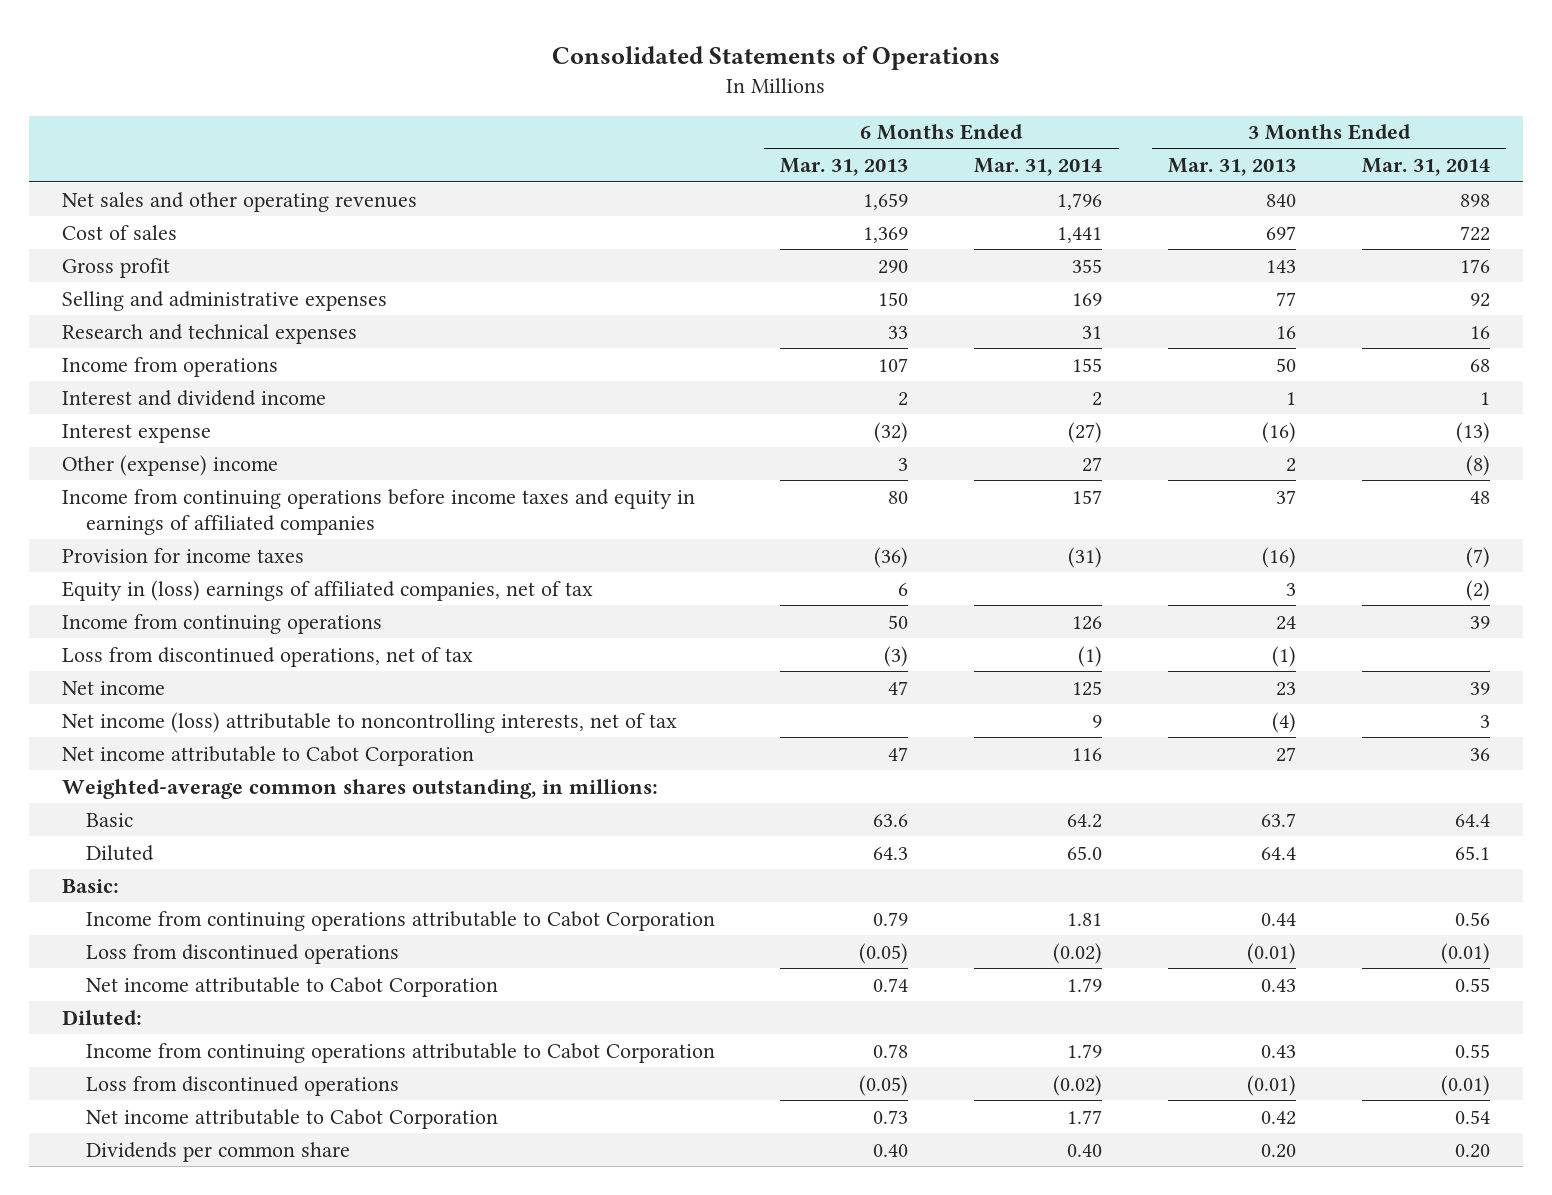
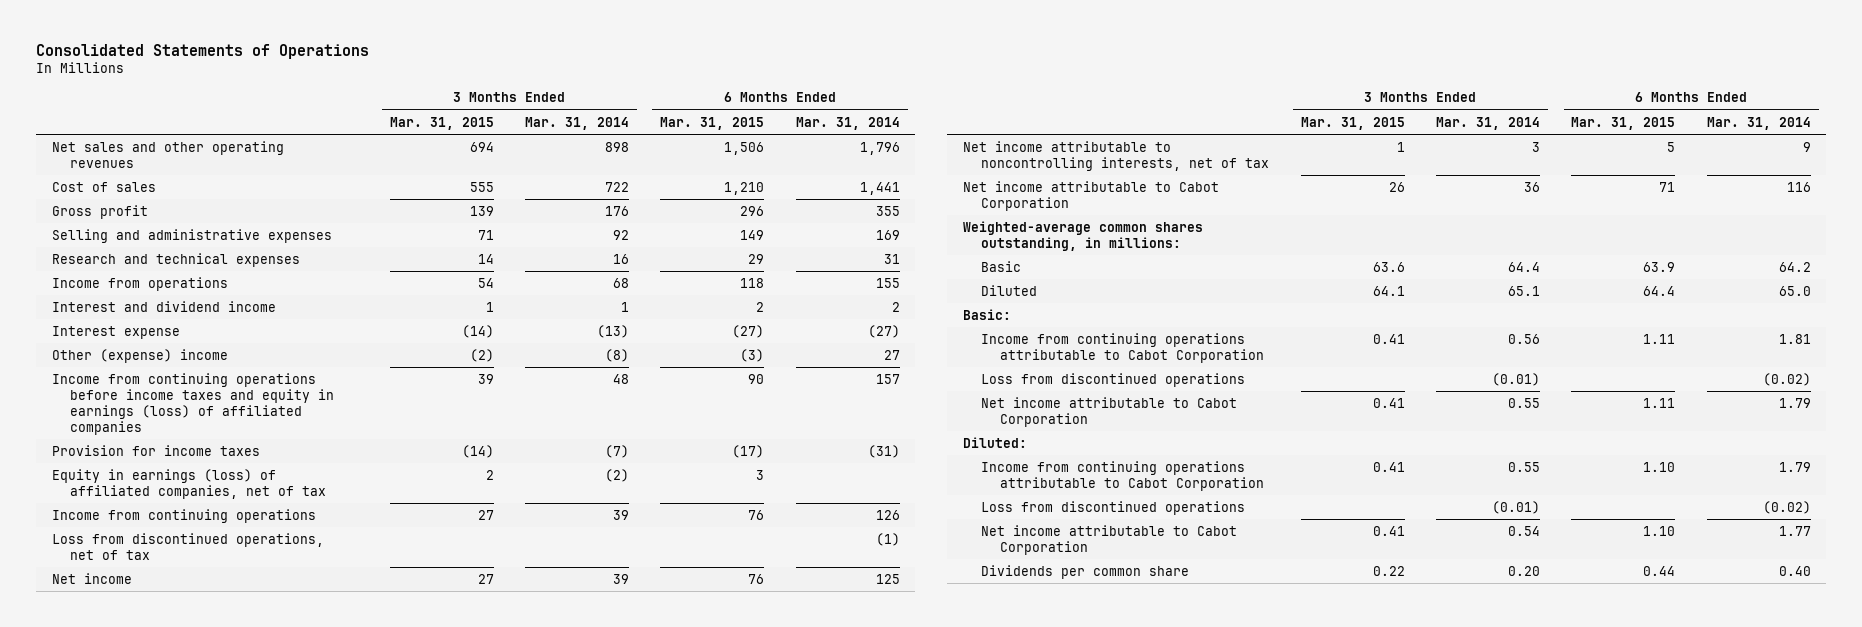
[780,158,909,177] Mar. 31, 2013 -> none
[1168,158,1297,177] Mar. 31, 2013 -> none
none -> [389,116,494,130] Mar. 31, 2015
none -> [660,116,765,130] Mar. 31, 2015
[62,488,696,536] Income from continuing operations before income taxes and equity in earnings of affiliated companies -> [51,372,335,435] Income from continuing operations before income taxes and equity in earnings (loss) of affiliated companies
[62,579,594,601] Equity in (loss) earnings of affiliated companies, net of tax -> [51,468,327,499] Equity in earnings (loss) of affiliated companies, net of tax
[62,711,678,733] Net income (loss) attributable to noncontrolling interests, net of tax -> [962,140,1270,171] Net income attributable to noncontrolling interests, net of tax

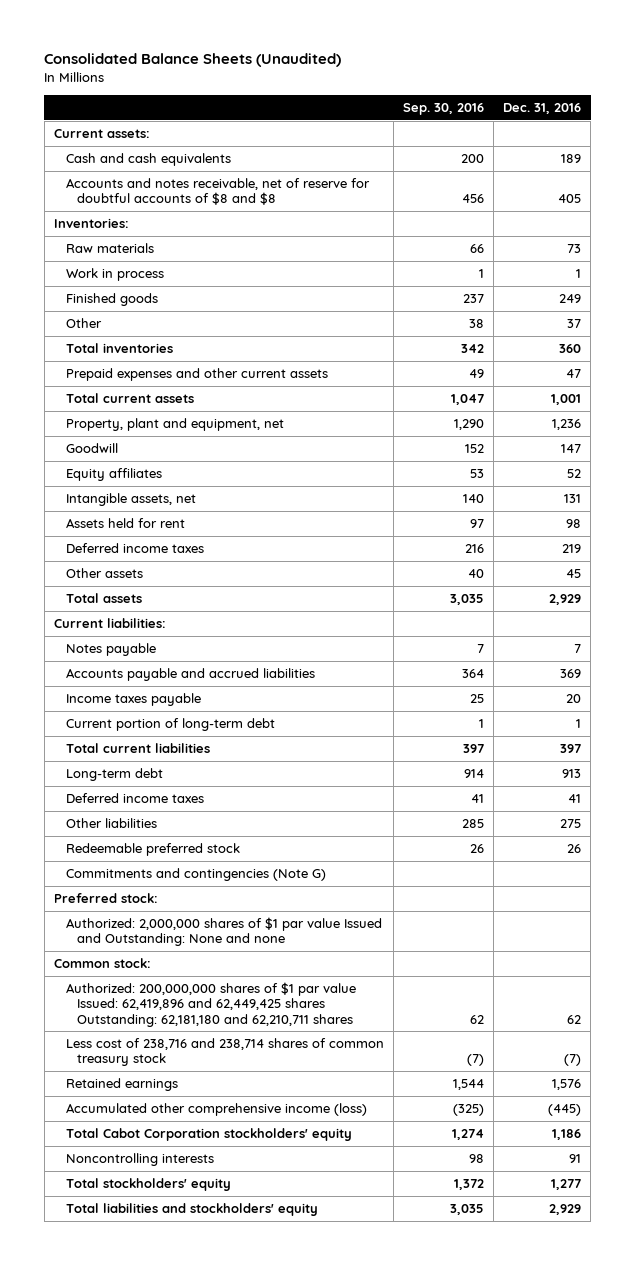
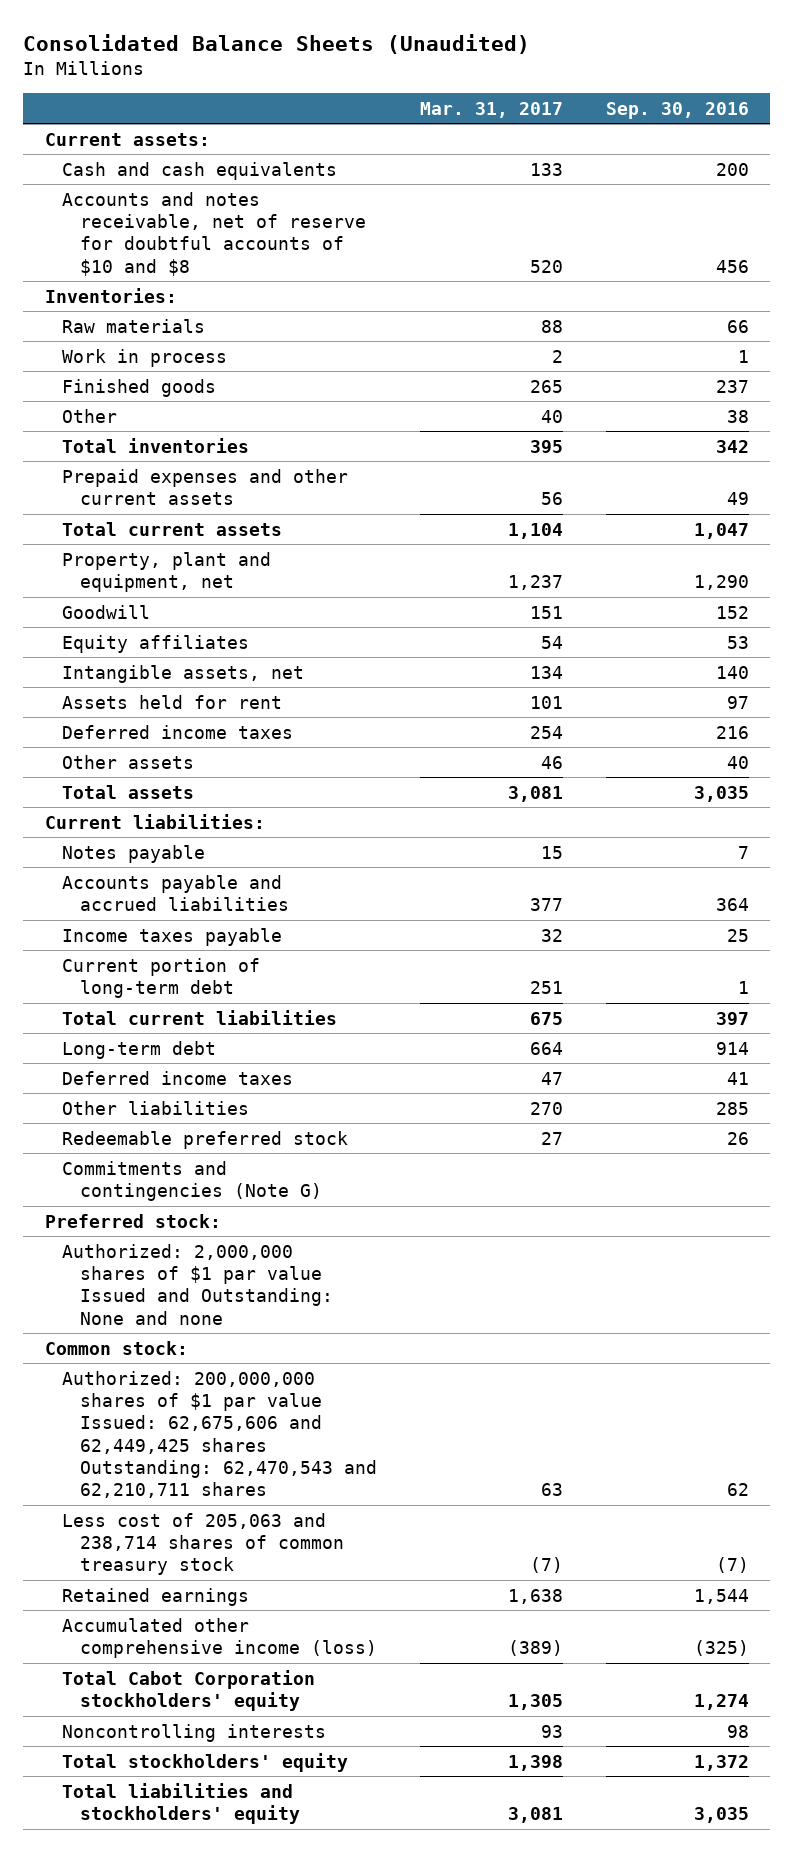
[503,102,582,114] Dec. 31, 2016 -> none
none -> [419,101,563,118] Mar. 31, 2017
[65,178,370,206] Accounts and notes receivable, net of reserve for doubtful accounts of $8 and $8 -> [62,191,366,276] Accounts and notes receivable, net of reserve for doubtful accounts of $10 and $8
[65,982,356,1027] Authorized: 200,000,000 shares of $1 par value Issued: 62,419,896 and 62,449,425 shares Outstanding: 62,181,180 and 62,210,711 shares -> [62,1370,377,1499] Authorized: 200,000,000 shares of $1 par value Issued: 62,675,606 and 62,449,425 shares Outstanding: 62,470,543 and 62,210,711 shares
[65,1038,384,1067] Less cost of 238,716 and 238,714 shares of common treasury stock -> [62,1512,344,1576] Less cost of 205,063 and 238,714 shares of common treasury stock

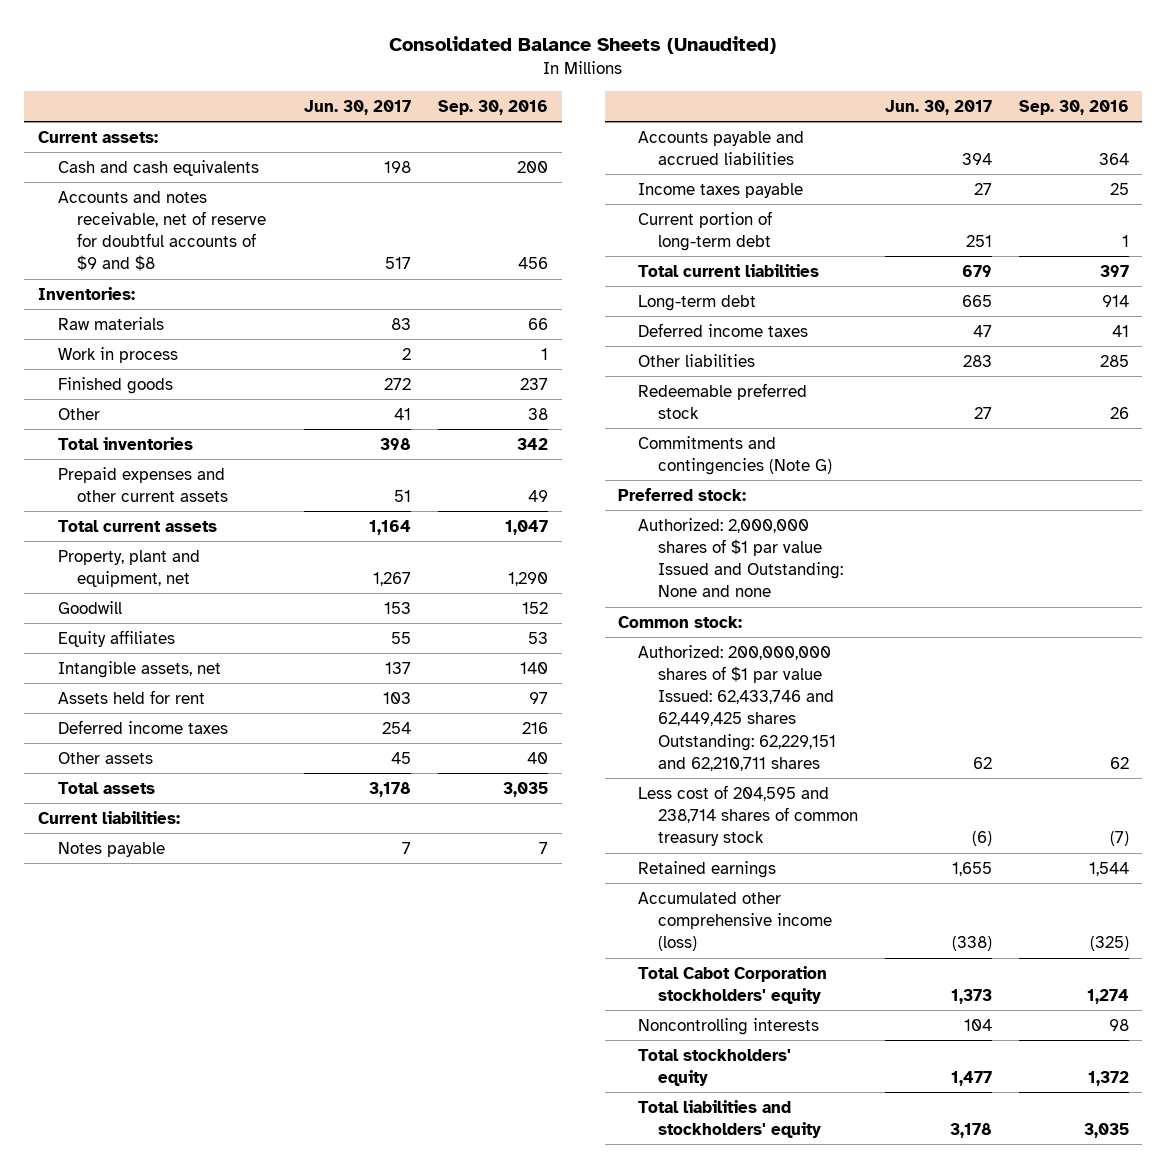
[419,101,563,118] Mar. 31, 2017 -> none
none -> [304,100,412,116] Jun. 30, 2017
[62,191,366,276] Accounts and notes receivable, net of reserve for doubtful accounts of $10 and $8 -> [57,191,267,272] Accounts and notes receivable, net of reserve for doubtful accounts of $9 and $8
[62,1370,377,1499] Authorized: 200,000,000 shares of $1 par value Issued: 62,675,606 and 62,449,425 shares Outstanding: 62,470,543 and 62,210,711 shares -> [638,645,837,771] Authorized: 200,000,000 shares of $1 par value Issued: 62,433,746 and 62,449,425 shares Outstanding: 62,229,151 and 62,210,711 shares
[62,1512,344,1576] Less cost of 205,063 and 238,714 shares of common treasury stock -> [638,785,859,847] Less cost of 204,595 and 238,714 shares of common treasury stock

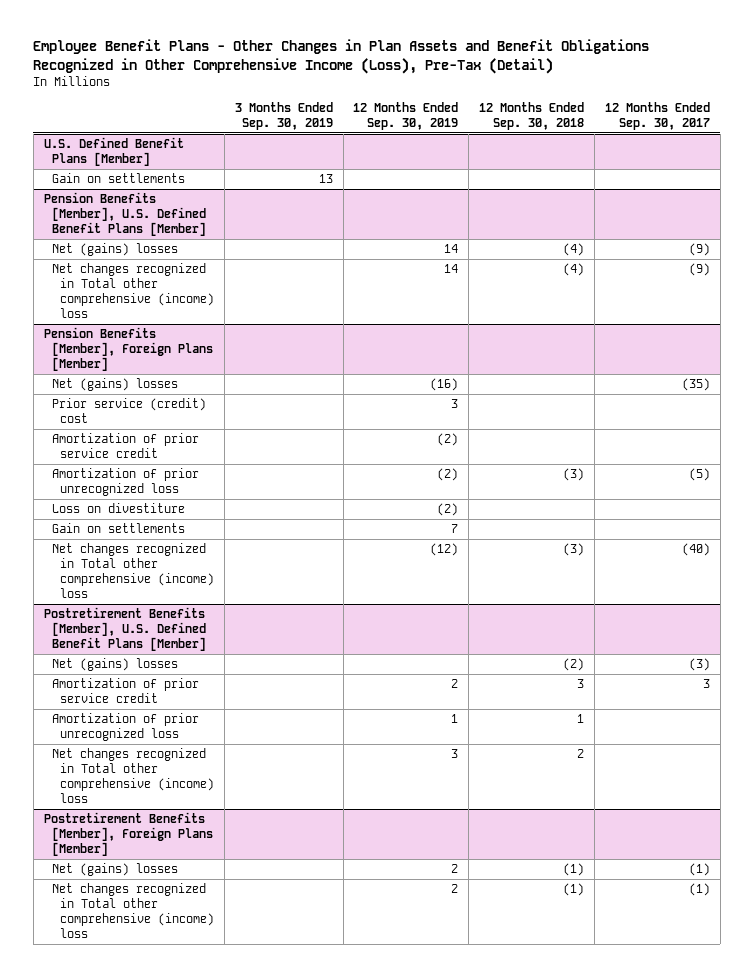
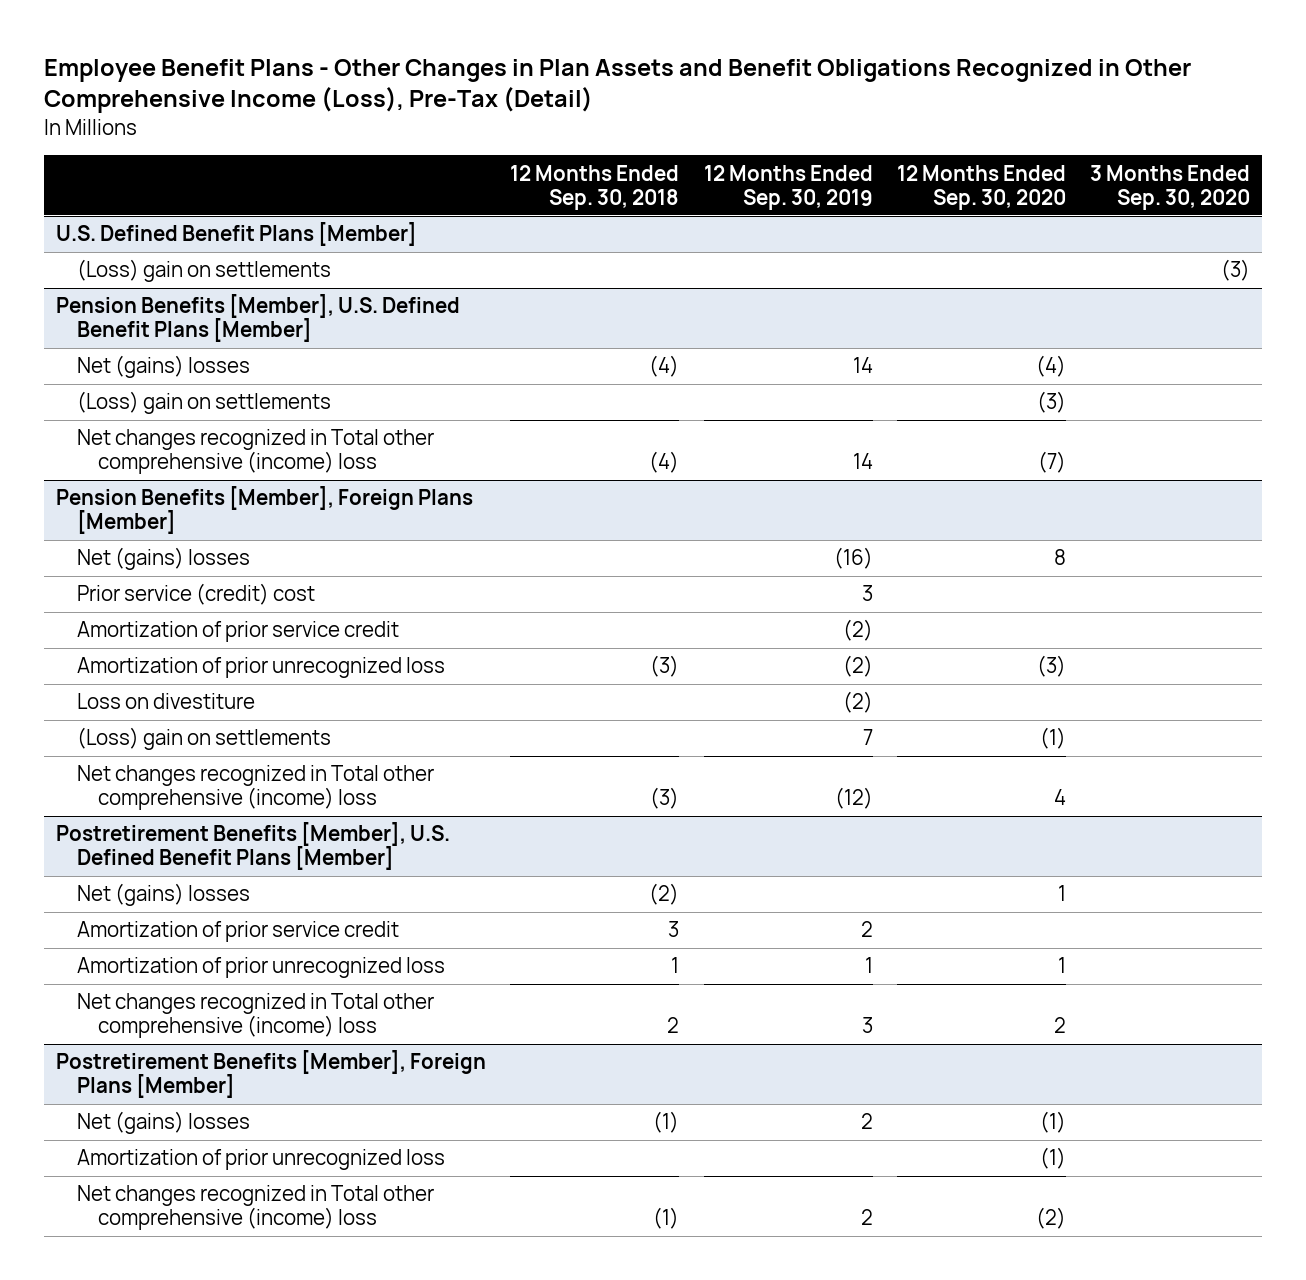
[234,101,333,130] 3 Months Ended Sep. 30, 2019 -> none
[604,101,710,130] 12 Months Ended Sep. 30, 2017 -> none
none -> [897,164,1067,210] 12 Months Ended Sep. 30, 2020
none -> [1090,164,1251,210] 3 Months Ended Sep. 30, 2020
[51,173,185,184] Gain on settlements -> [77,259,332,283] (Loss) gain on settlements
none -> [77,391,332,415] (Loss) gain on settlements
[51,523,185,534] Gain on settlements -> [77,727,332,751] (Loss) gain on settlements
none -> [77,1149,446,1171] Amortization of prior unrecognized loss

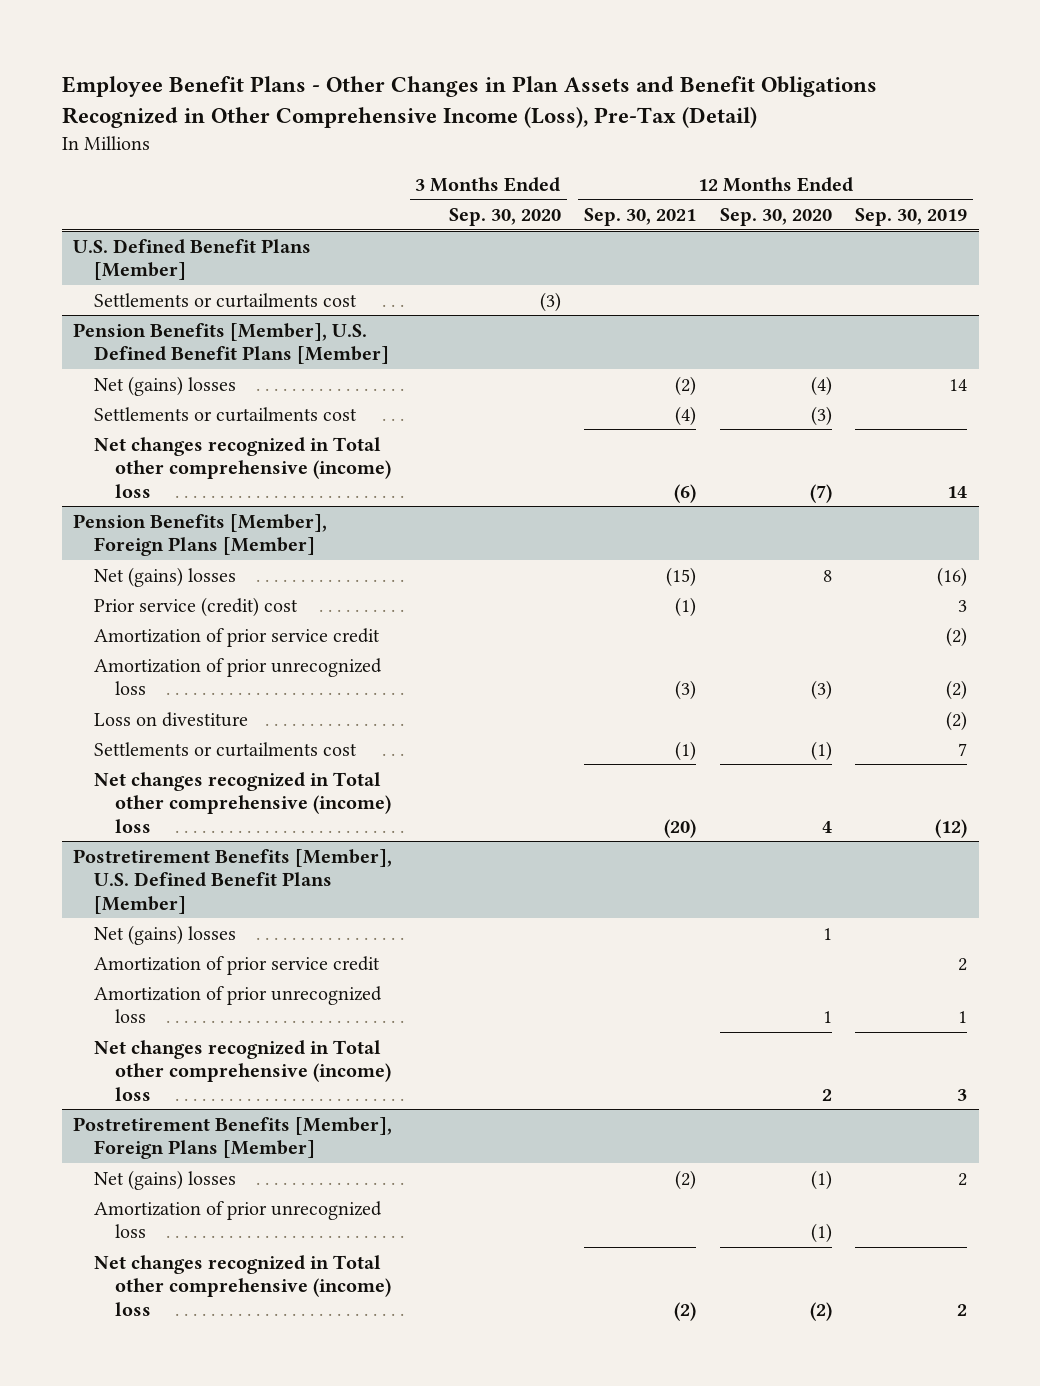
[510,164,680,210] 12 Months Ended Sep. 30, 2018 -> none
none -> [584,208,697,227] Sep. 30, 2021
[77,259,332,283] (Loss) gain on settlements -> [94,292,358,308] Settlements or curtailments cost
[77,391,332,415] (Loss) gain on settlements -> [94,406,358,422] Settlements or curtailments cost
[77,727,332,751] (Loss) gain on settlements -> [94,741,358,757] Settlements or curtailments cost

